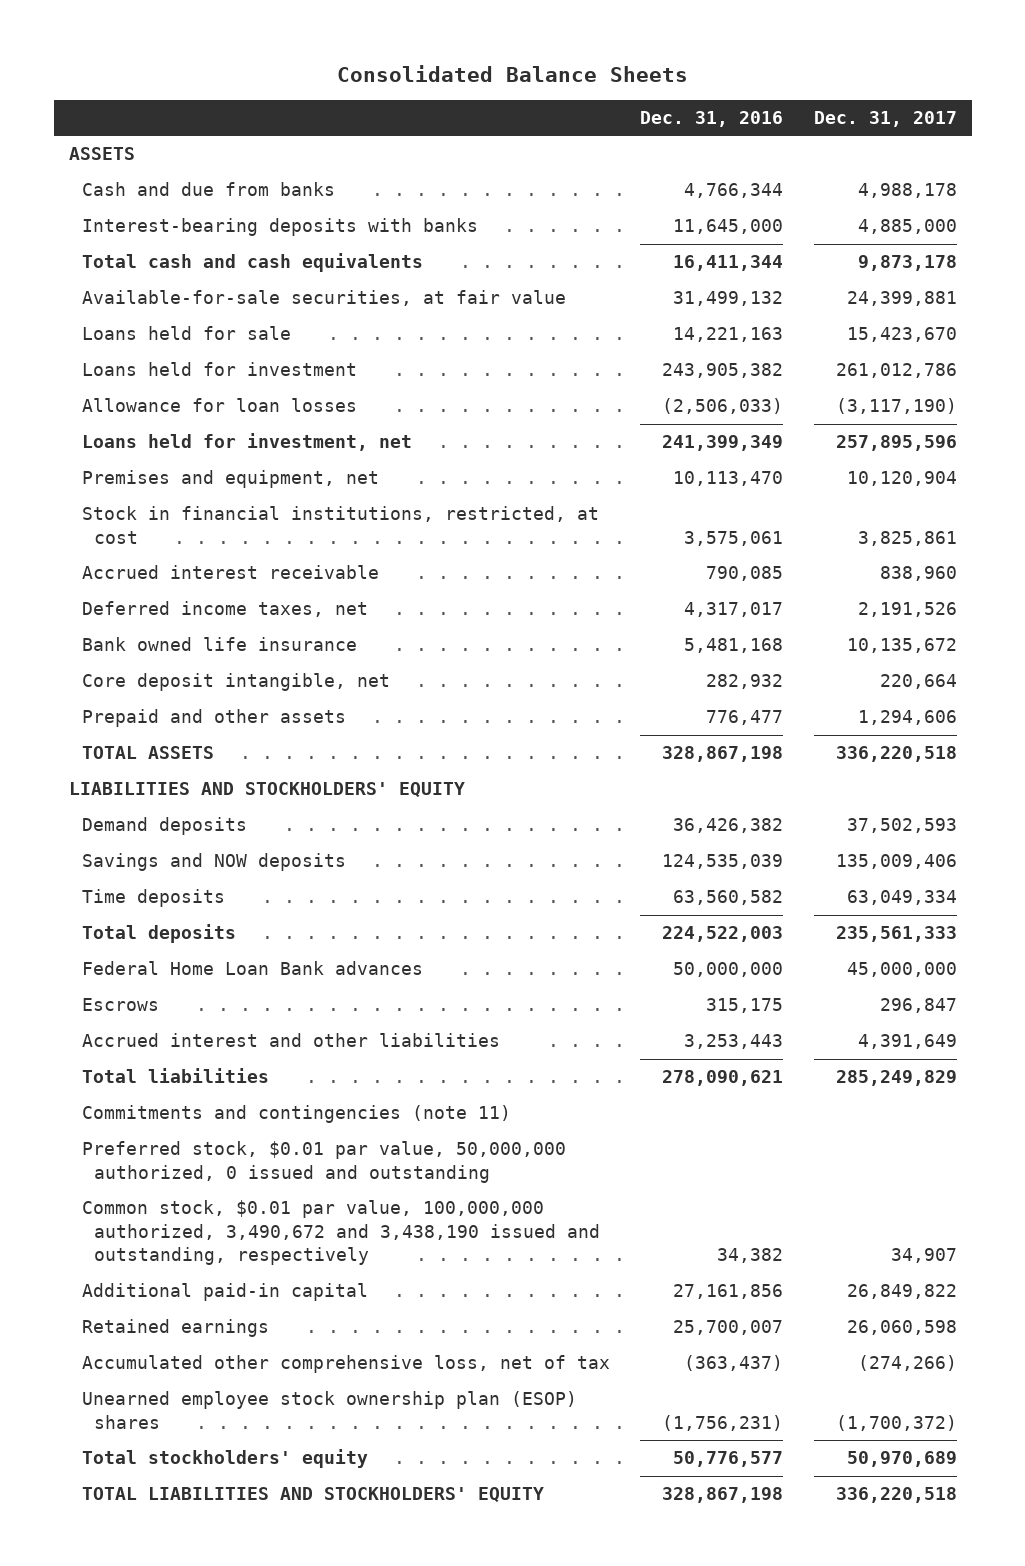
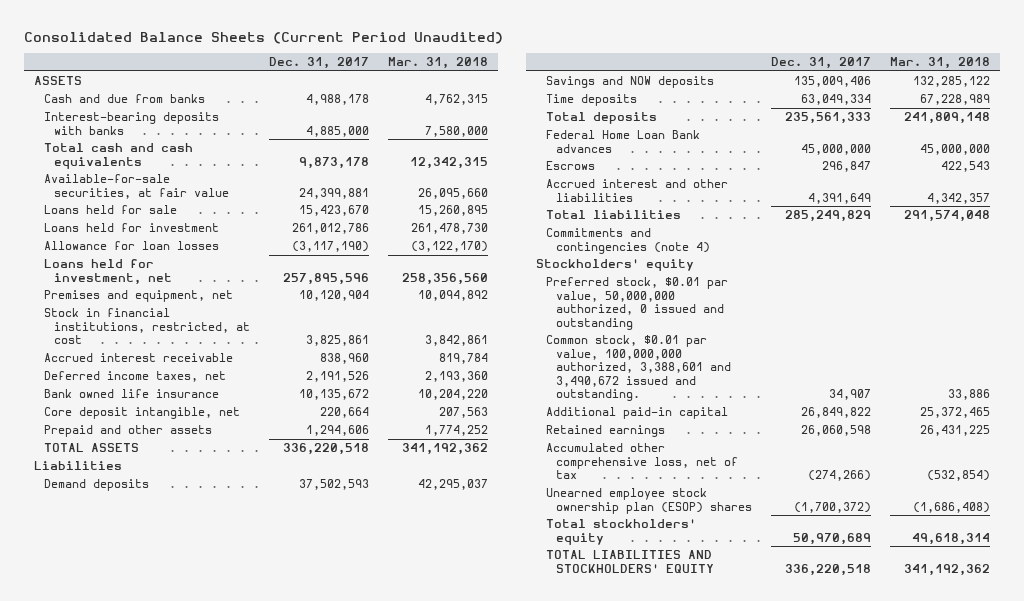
[336,64,688,82] Consolidated Balance Sheets -> [24,31,504,44] Consolidated Balance Sheets (Current Period Unaudited)
[640,111,784,128] Dec. 31, 2016 -> none
none -> [388,57,489,70] Mar. 31, 2018
[68,782,465,798] LIABILITIES AND STOCKHOLDERS' EQUITY -> none
none -> [33,461,122,471] Liabilities
[81,1105,511,1124] Commitments and contingencies (note 11) -> [545,228,711,254] Commitments and contingencies (note 4)
none -> [535,259,694,272] Stockholders' equity
[81,1200,601,1266] Common stock, $0.01 par value, 100,000,000 authorized, 3,490,672 and 3,438,190 issued and outstanding, respectively -> [545,335,732,401] Common stock, $0.01 par value, 100,000,000 authorized, 3,388,601 and 3,490,672 issued and outstanding.

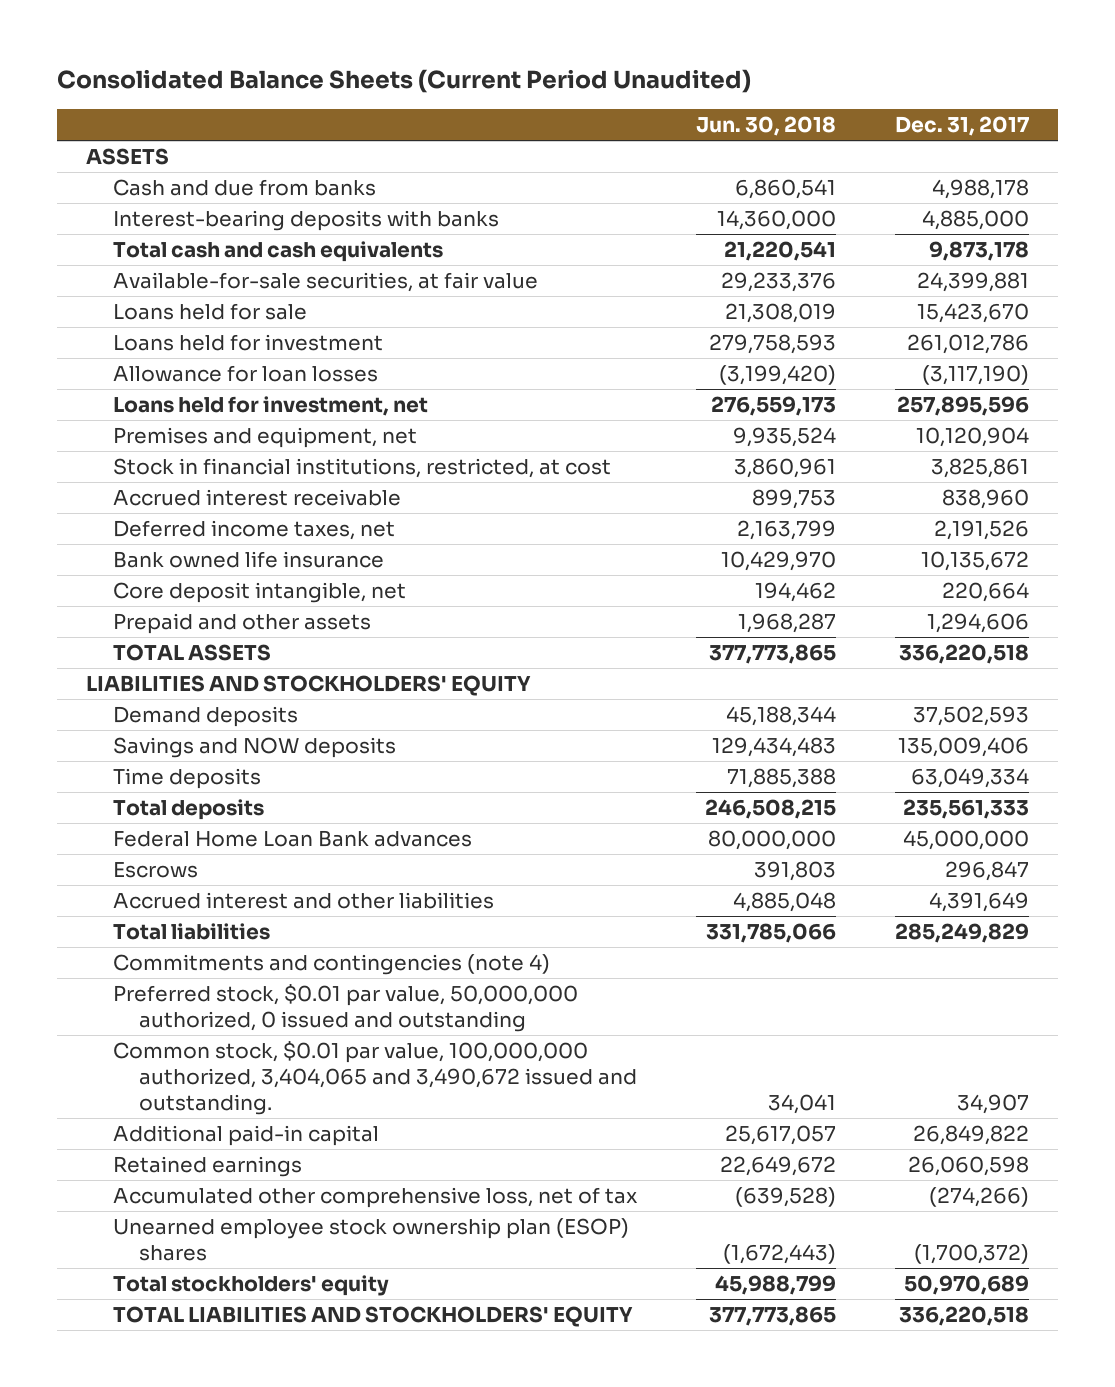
[388,57,489,70] Mar. 31, 2018 -> none
none -> [695,115,836,136] Jun. 30, 2018
[33,461,122,471] Liabilities -> none
none -> [86,675,532,697] LIABILITIES AND STOCKHOLDERS' EQUITY
[535,259,694,272] Stockholders' equity -> none
[545,335,732,401] Common stock, $0.01 par value, 100,000,000 authorized, 3,388,601 and 3,490,672 issued and outstanding. -> [112,1041,638,1115] Common stock, $0.01 par value, 100,000,000 authorized, 3,404,065 and 3,490,672 issued and outstanding.

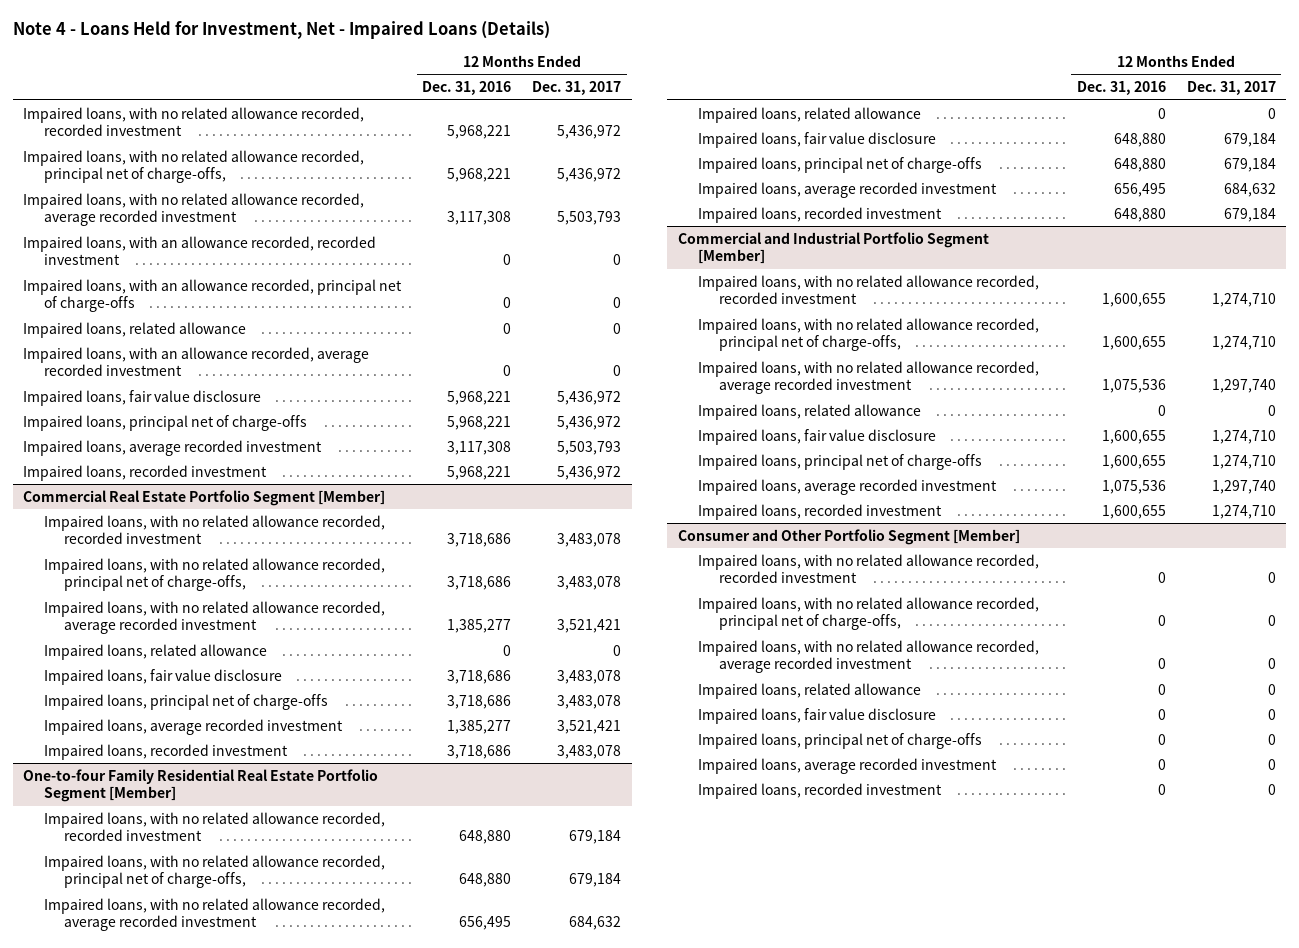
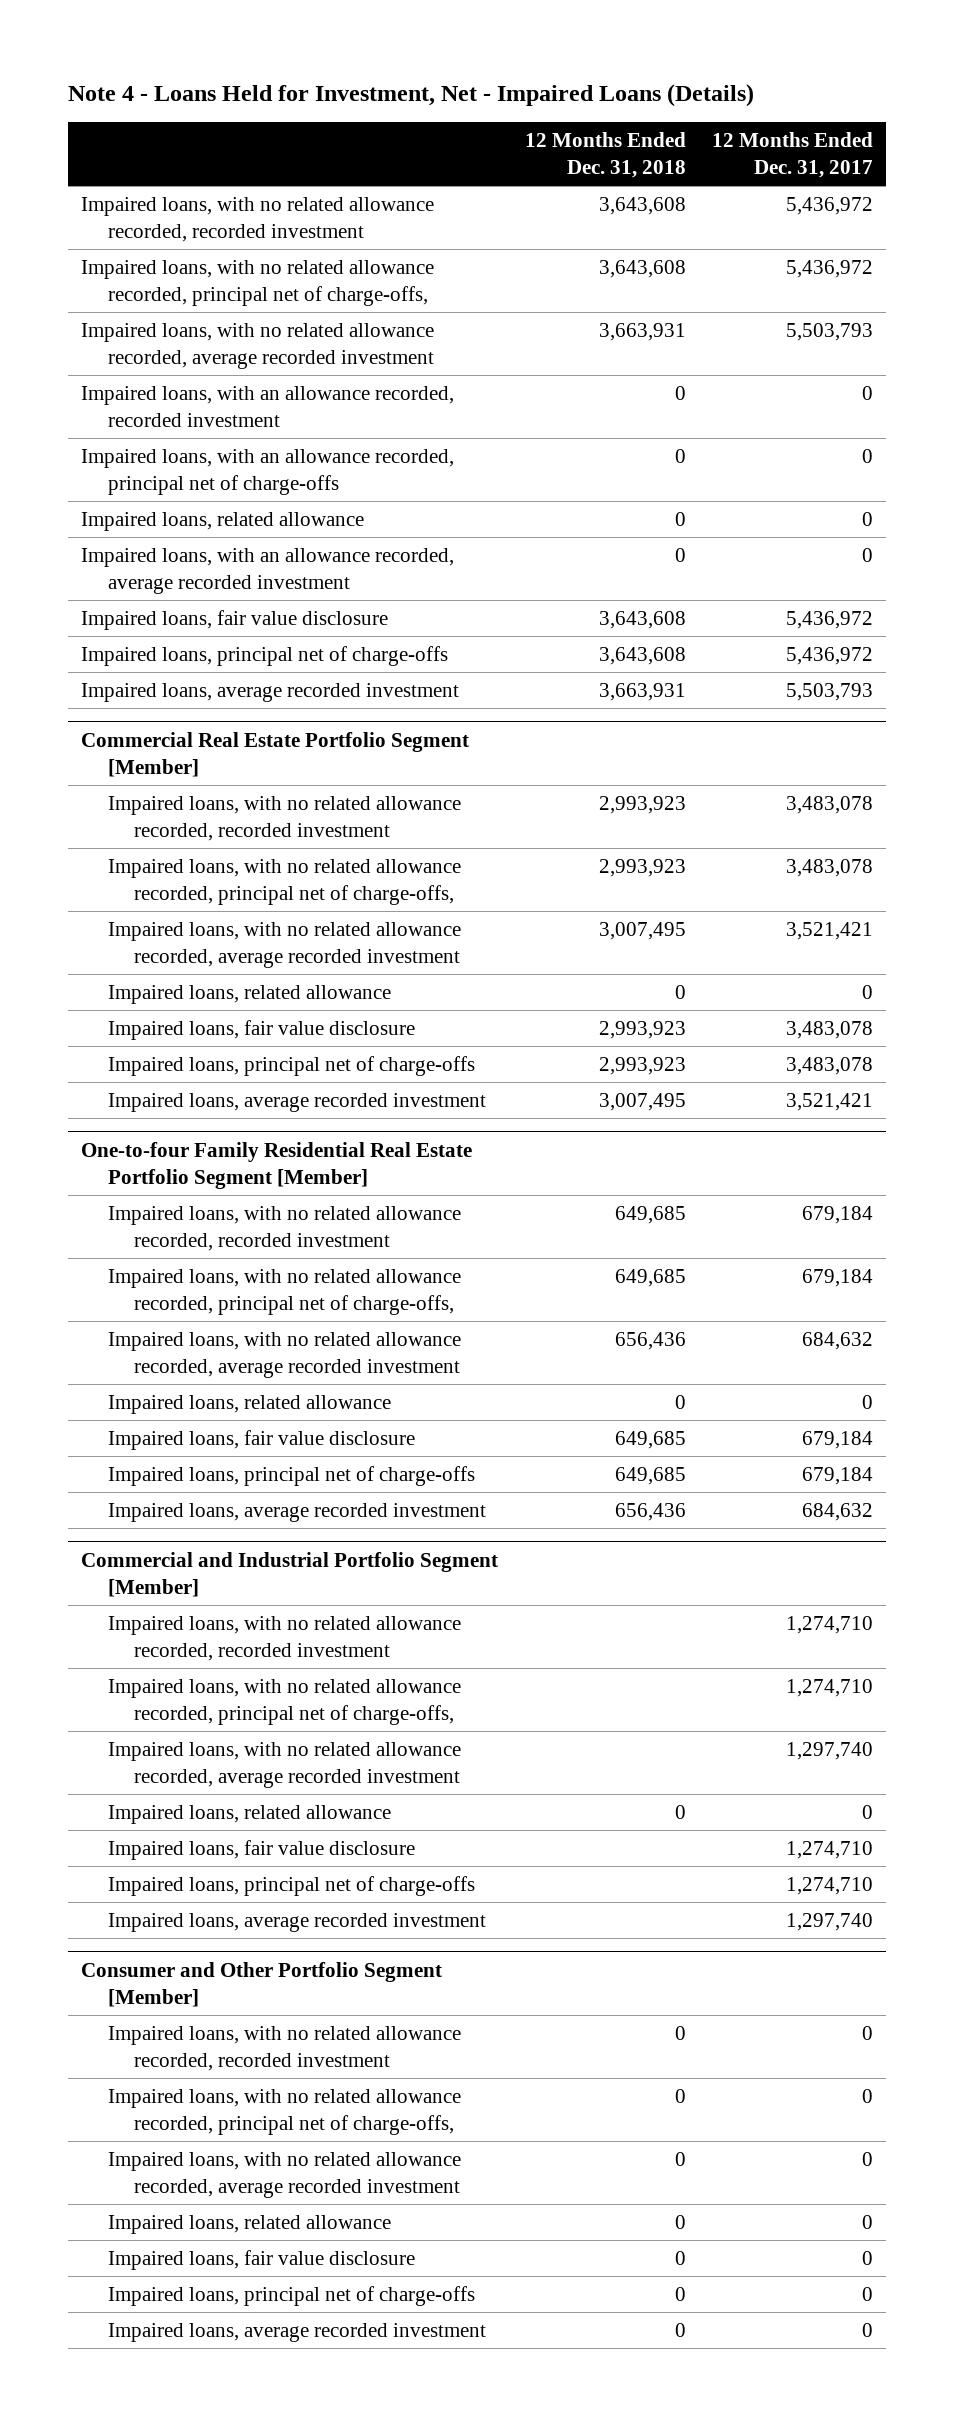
[422,81,512,96] Dec. 31, 2016 -> none
none -> [524,131,686,178] 12 Months Ended Dec. 31, 2018
[23,464,268,481] Impaired loans, recorded investment -> none
[43,743,288,760] Impaired loans, recorded investment -> none
[698,206,943,223] Impaired loans, recorded investment -> none
[698,503,943,520] Impaired loans, recorded investment -> none
[698,782,943,799] Impaired loans, recorded investment -> none

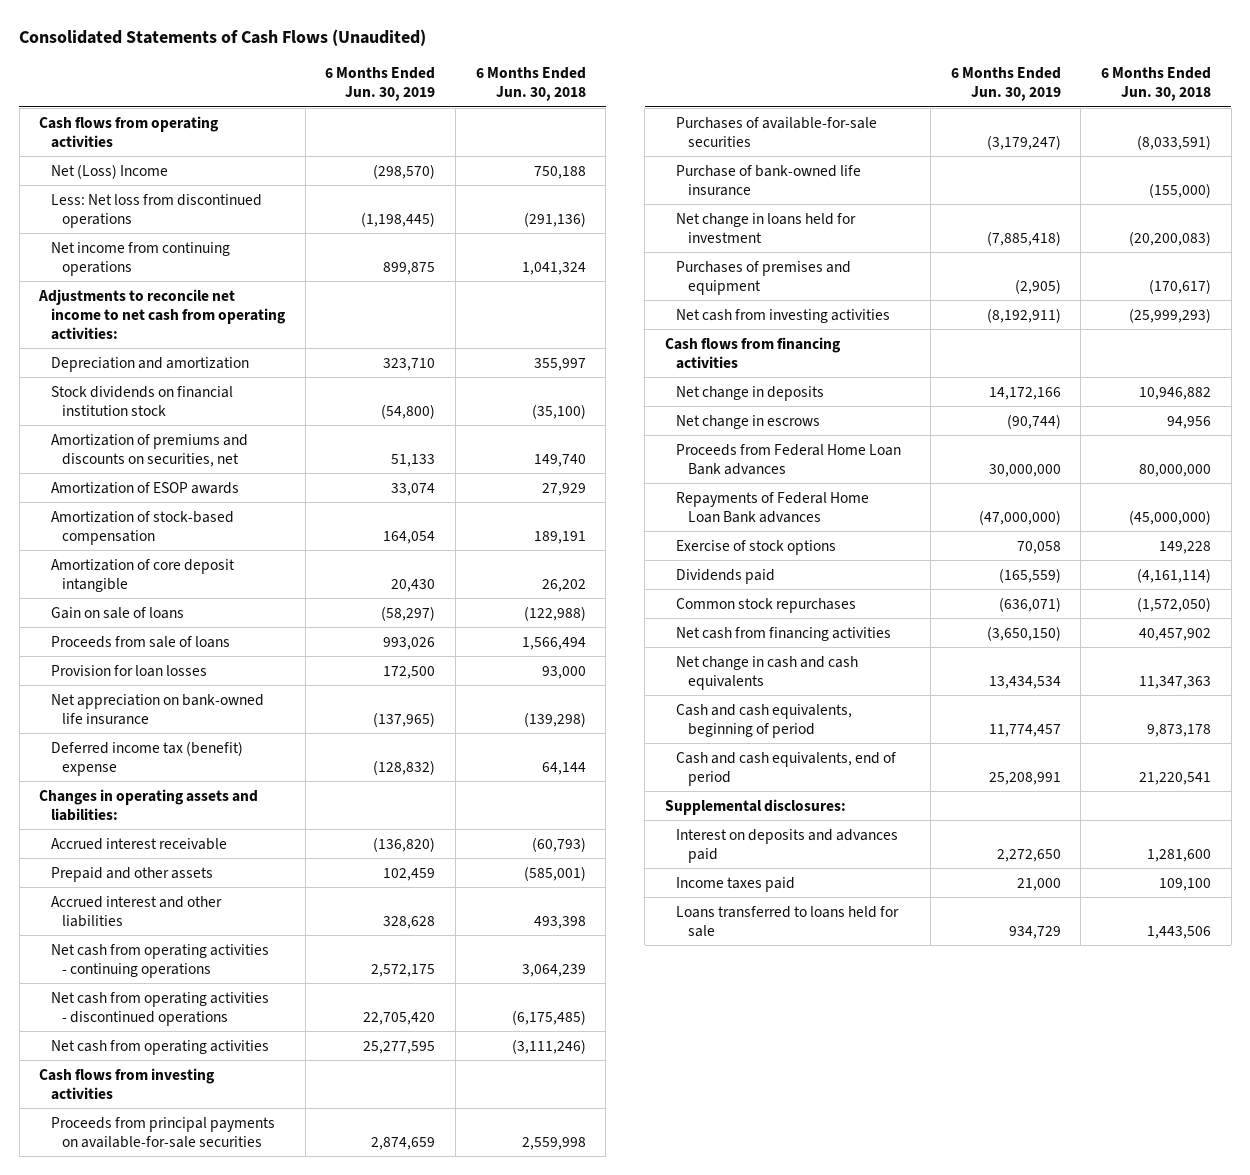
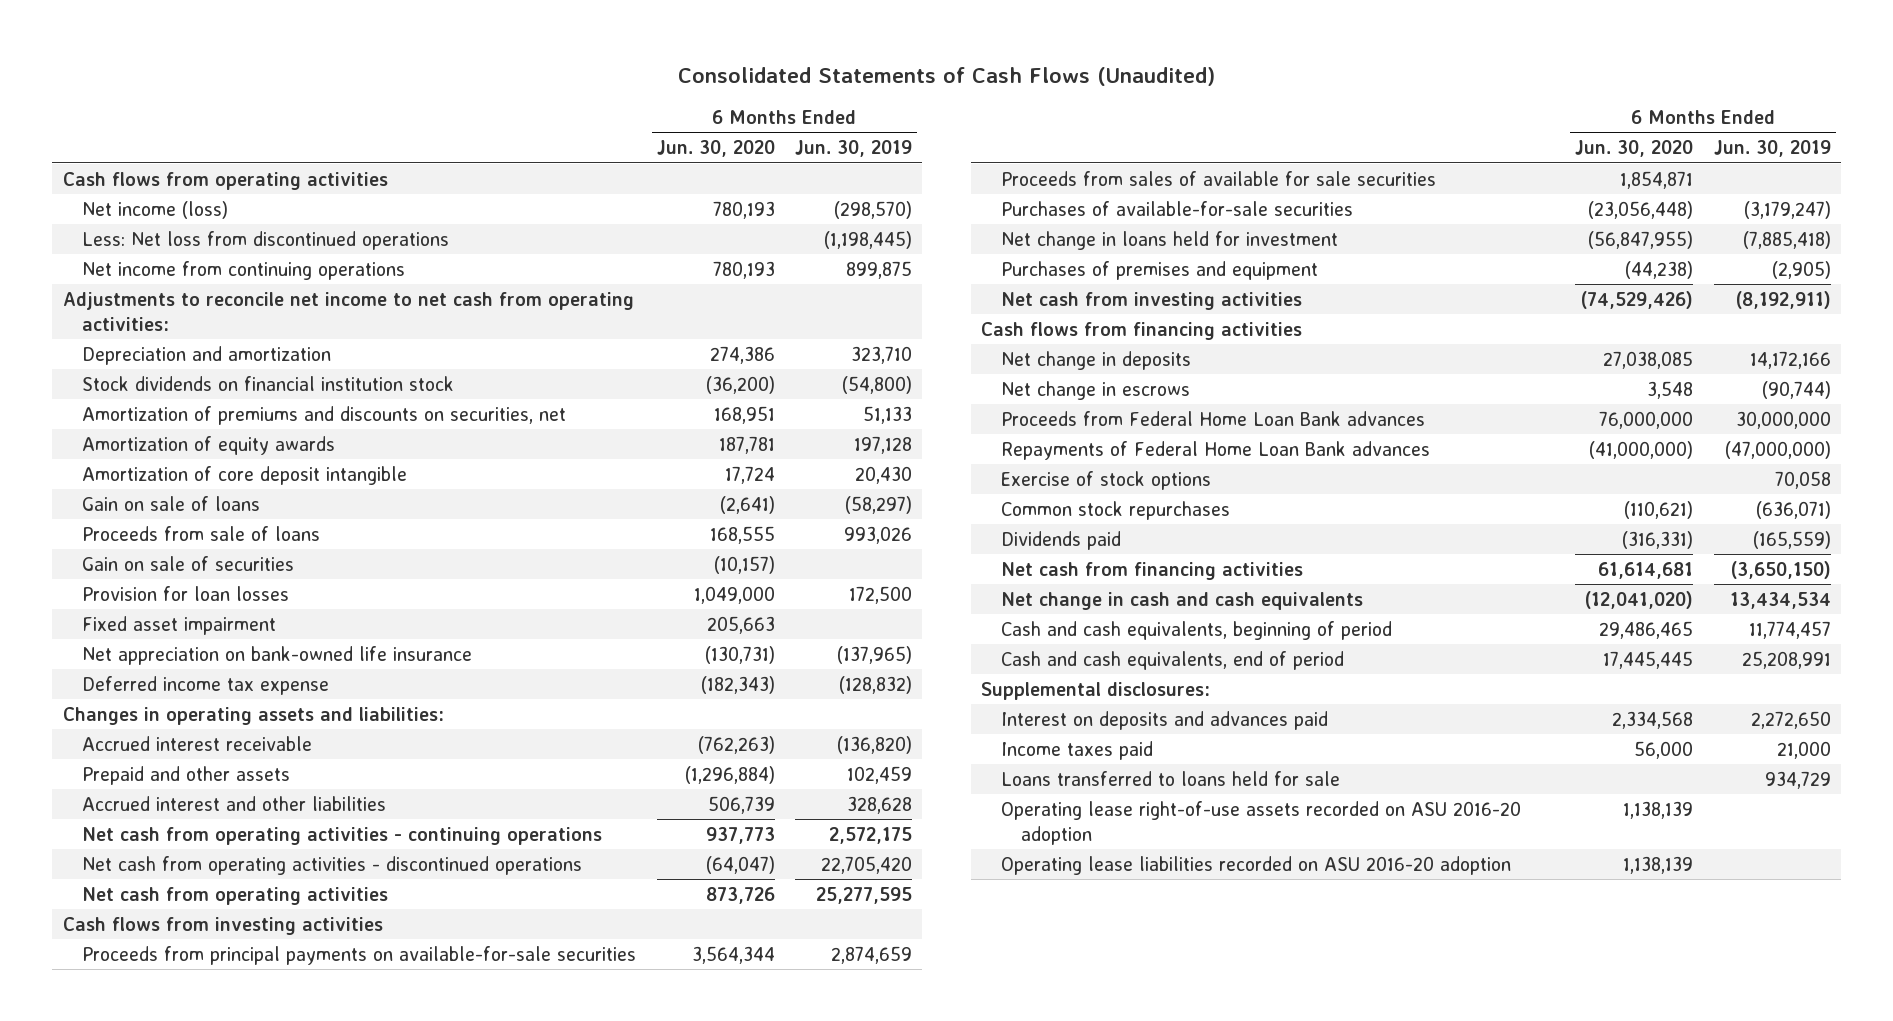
[475,67,586,102] 6 Months Ended Jun. 30, 2018 -> none
none -> [656,140,775,158] Jun. 30, 2020
[50,163,168,179] Net (Loss) Income -> [82,200,229,219] Net income (loss)
[50,510,234,545] Amortization of stock-based compensation -> none
[50,481,239,494] Amortization of ESOP awards -> [82,435,336,455] Amortization of equity awards
[391,482,436,496] 33,074 -> [854,435,913,454] 197,128
none -> [82,555,295,571] Gain on sale of securities
none -> [82,615,277,635] Fixed asset impairment
[50,740,243,776] Deferred income tax (benefit) expense -> [82,675,330,695] Deferred income tax expense
none -> [1001,170,1437,186] Proceeds from sales of available for sale securities
[676,164,862,196] Purchase of bank-owned life insurance -> none
[676,568,776,584] Dividends paid -> [1001,530,1122,550] Dividends paid
none -> [1001,800,1522,845] Operating lease right-of-use assets recorded on ASU 2016-20 adoption
none -> [1001,855,1512,875] Operating lease liabilities recorded on ASU 2016-20 adoption

